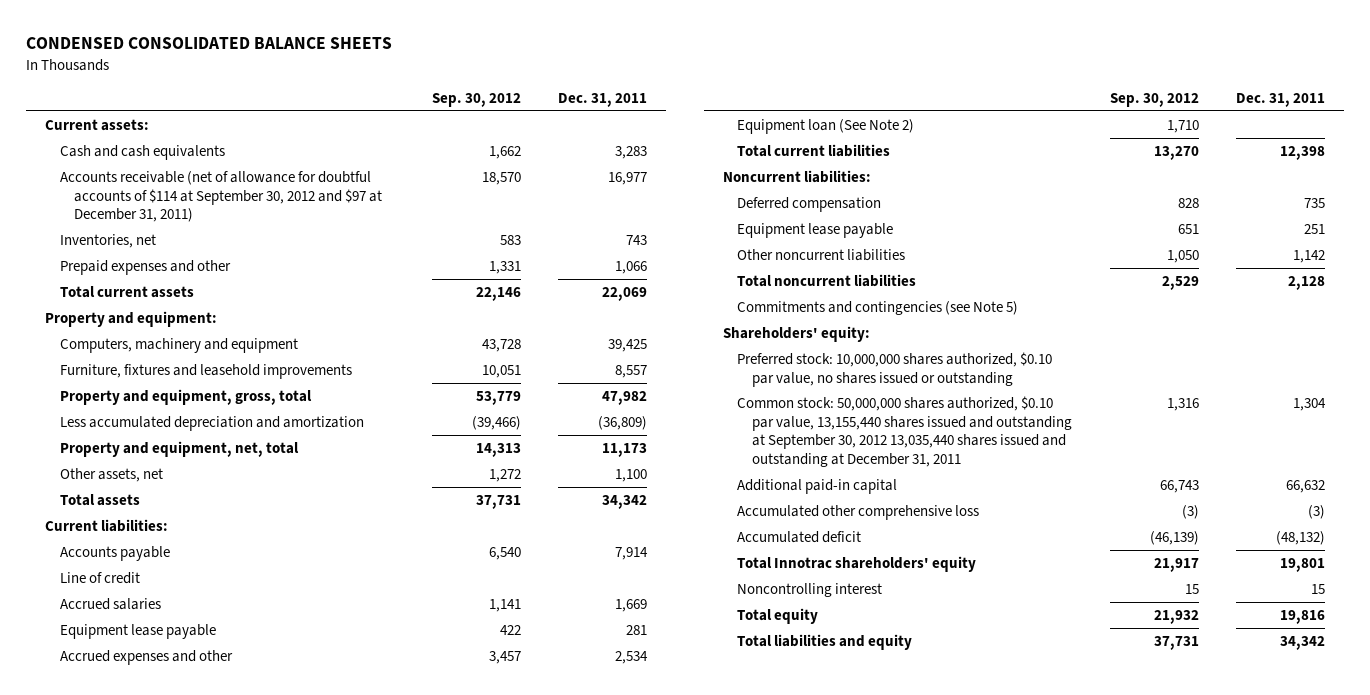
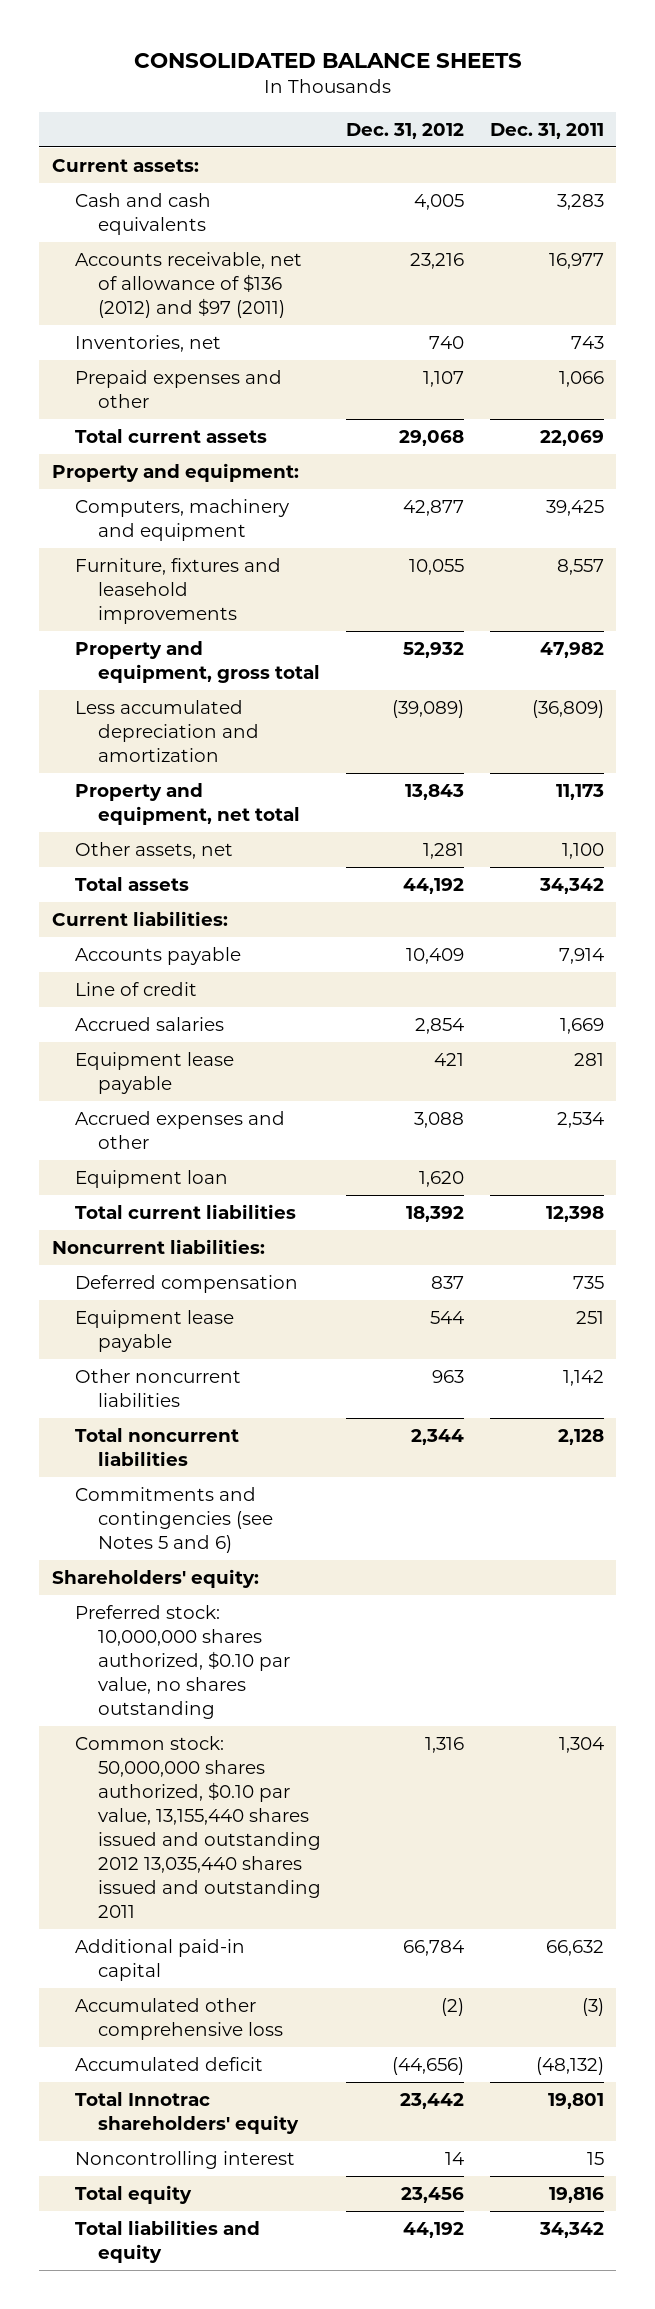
[25,37,392,50] CONDENSED CONSOLIDATED BALANCE SHEETS -> [133,53,522,69] CONSOLIDATED BALANCE SHEETS
[431,93,521,108] Sep. 30, 2012 -> none
none -> [346,122,465,139] Dec. 31, 2012
[59,170,383,223] Accounts receivable (net of allowance for doubtful accounts of $114 at September 30, 2012 and $97 at December 31, 2011) -> [74,251,302,318] Accounts receivable, net of allowance of $136 (2012) and $97 (2011)
[59,388,312,405] Property and equipment, gross, total -> [74,640,320,683] Property and equipment, gross total
[59,440,299,457] Property and equipment, net, total -> [74,782,300,825] Property and equipment, net total
[737,118,915,134] Equipment loan (See Note 2) -> [74,1169,228,1188] Equipment loan
[737,300,1019,315] Commitments and contingencies (see Note 5) -> [74,1486,273,1553] Commitments and contingencies (see Notes 5 and 6)
[737,351,1053,387] Preferred stock: 10,000,000 shares authorized, $0.10 par value, no shares issued or outstanding -> [74,1604,290,1720] Preferred stock: 10,000,000 shares authorized, $0.10 par value, no shares outstanding
[737,395,1073,468] Common stock: 50,000,000 shares authorized, $0.10 par value, 13,155,440 shares issued and outstanding at September 30, 2012 13,035,440 shares issued and outstanding at December 31, 2011 -> [74,1735,321,1919] Common stock: 50,000,000 shares authorized, $0.10 par value, 13,155,440 shares issued and outstanding 2012 13,035,440 shares issued and outstanding 2011

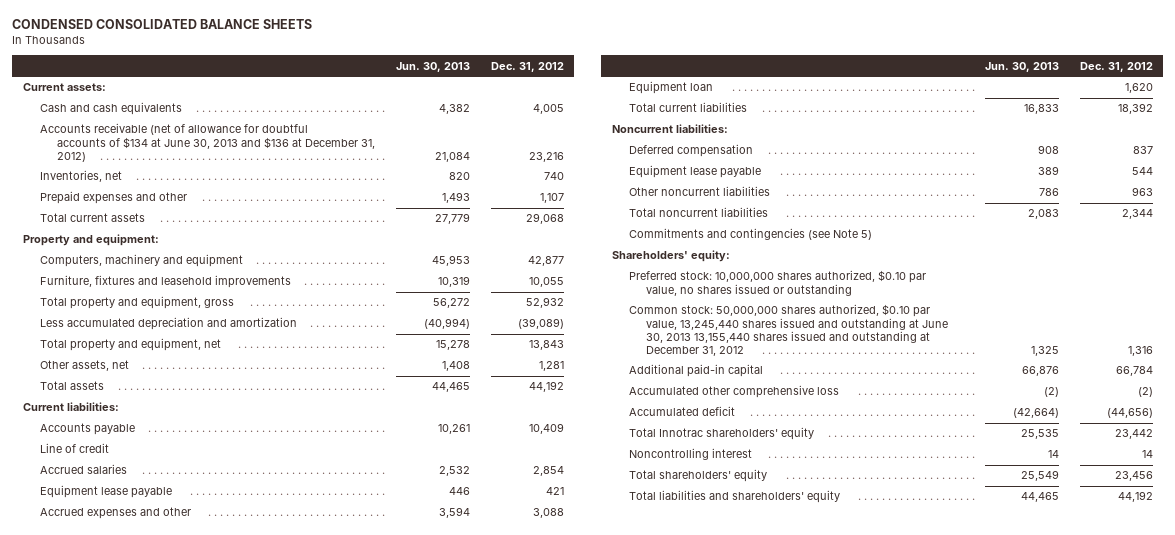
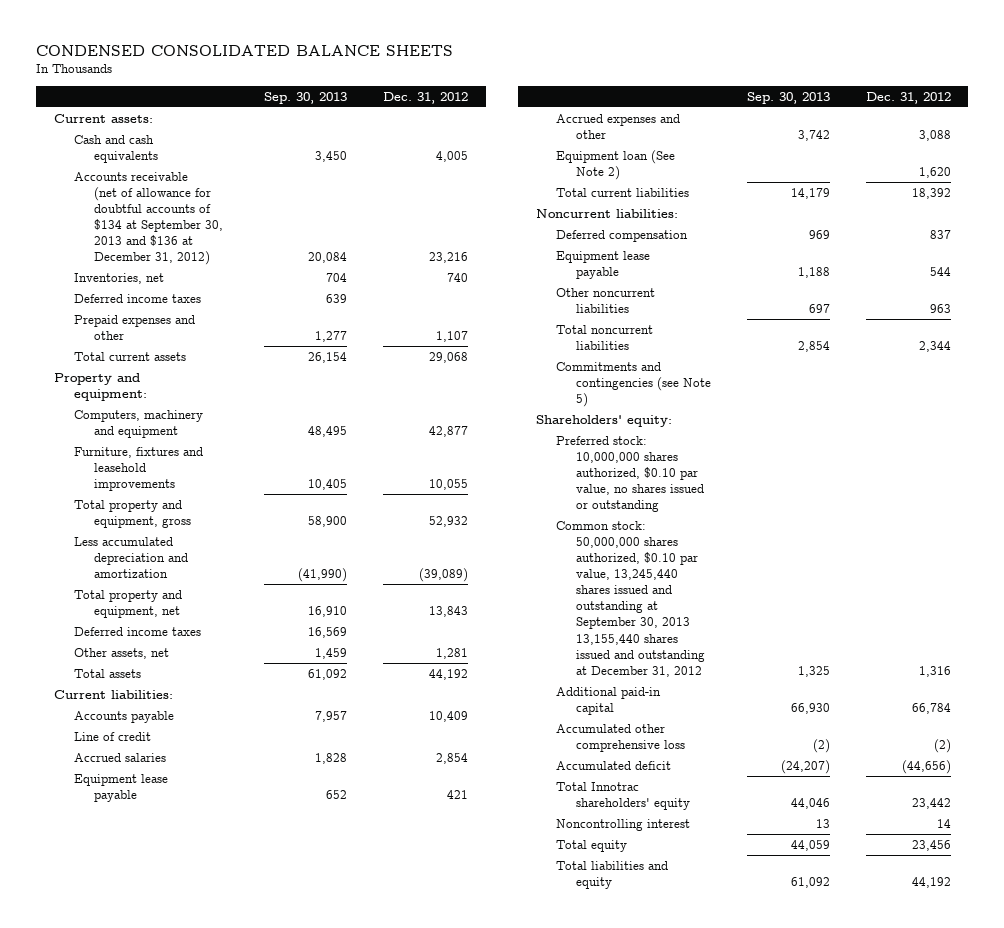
[395,61,470,72] Jun. 30, 2013 -> none
none -> [264,91,348,104] Sep. 30, 2013
[39,123,376,162] Accounts receivable (net of allowance for doubtful accounts of $134 at June 30, 2013 and $136 at December 31, 2012) -> [73,171,223,266] Accounts receivable (net of allowance for doubtful accounts of $134 at September 30, 2013 and $136 at December 31, 2012)
none -> [73,293,201,303] Deferred income taxes
none -> [73,626,201,636] Deferred income taxes
[629,81,714,95] Equipment loan -> [556,149,676,180] Equipment loan (See Note 2)
[629,304,949,356] Common stock: 50,000,000 shares authorized, $0.10 par value, 13,245,440 shares issued and outstanding at June 30, 2013 13,155,440 shares issued and outstanding at December 31, 2012 -> [556,520,705,677] Common stock: 50,000,000 shares authorized, $0.10 par value, 13,245,440 shares issued and outstanding at September 30, 2013 13,155,440 shares issued and outstanding at December 31, 2012
[629,469,768,483] Total shareholders' equity -> [556,839,628,852] Total equity
[629,490,841,504] Total liabilities and shareholders' equity -> [556,860,669,889] Total liabilities and equity

